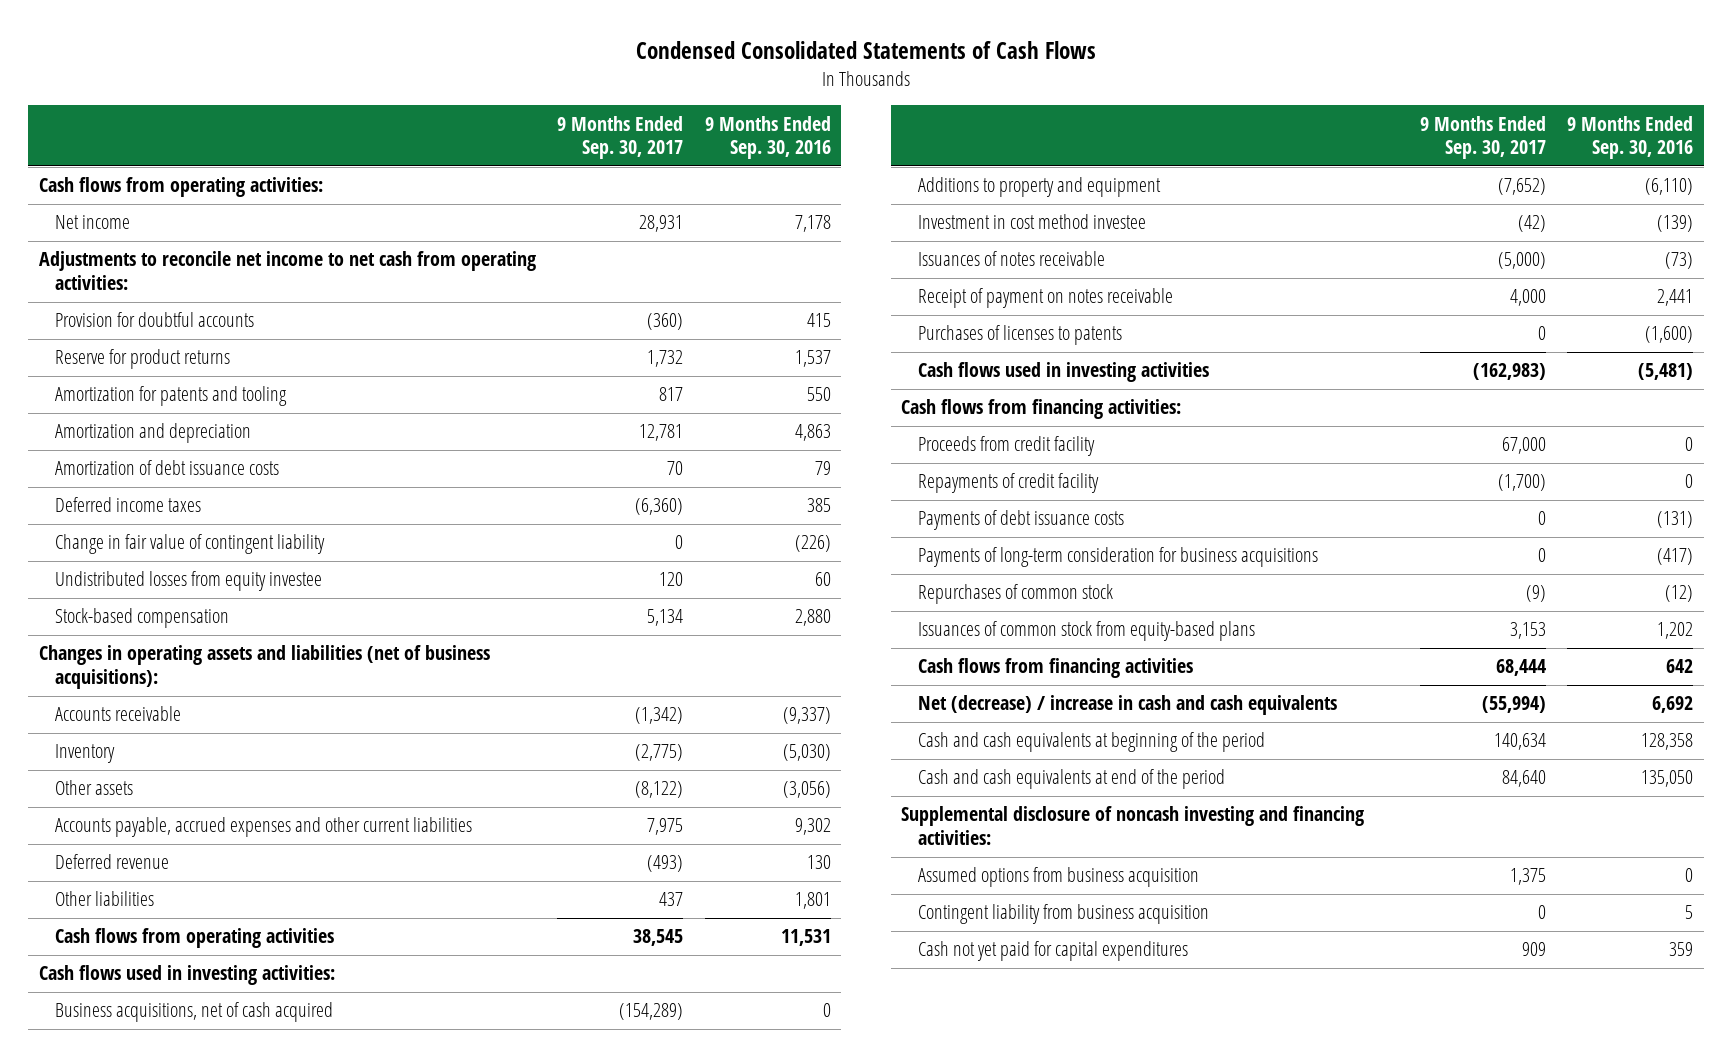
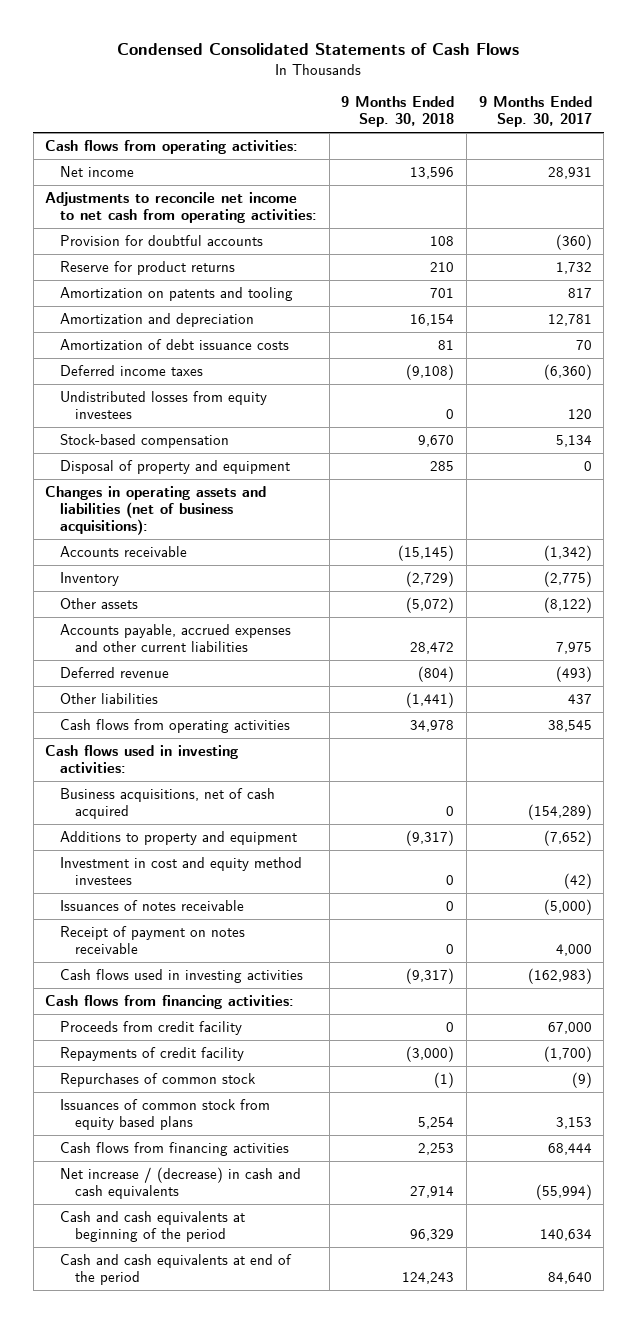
[704,115,831,160] 9 Months Ended Sep. 30, 2016 -> none
none -> [341,96,455,128] 9 Months Ended Sep. 30, 2018
[55,386,288,407] Amortization for patents and tooling -> [60,287,294,302] Amortization on patents and tooling
[55,534,326,555] Change in fair value of contingent liability -> none
[55,571,323,592] Undistributed losses from equity investee -> [60,391,268,420] Undistributed losses from equity investees
none -> [60,460,291,475] Disposal of property and equipment
[917,214,1146,230] Investment in cost method investee -> [60,857,303,886] Investment in cost and equity method investees
[917,325,1122,346] Purchases of licenses to patents -> none
[917,510,1124,531] Payments of debt issuance costs -> none
[917,547,1318,568] Payments of long-term consideration for business acquisitions -> none
[917,621,1255,642] Issuances of common stock from equity-based plans -> [60,1099,271,1131] Issuances of common stock from equity based plans
[917,695,1337,716] Net (decrease) / increase in cash and cash equivalents -> [60,1167,302,1200] Net increase / (decrease) in cash and cash equivalents
[901,806,1365,846] Supplemental disclosure of noncash investing and financing activities: -> none
[917,867,1199,888] Assumed options from business acquisition -> none
[917,904,1209,925] Contingent liability from business acquisition -> none
[917,941,1188,962] Cash not yet paid for capital expenditures -> none

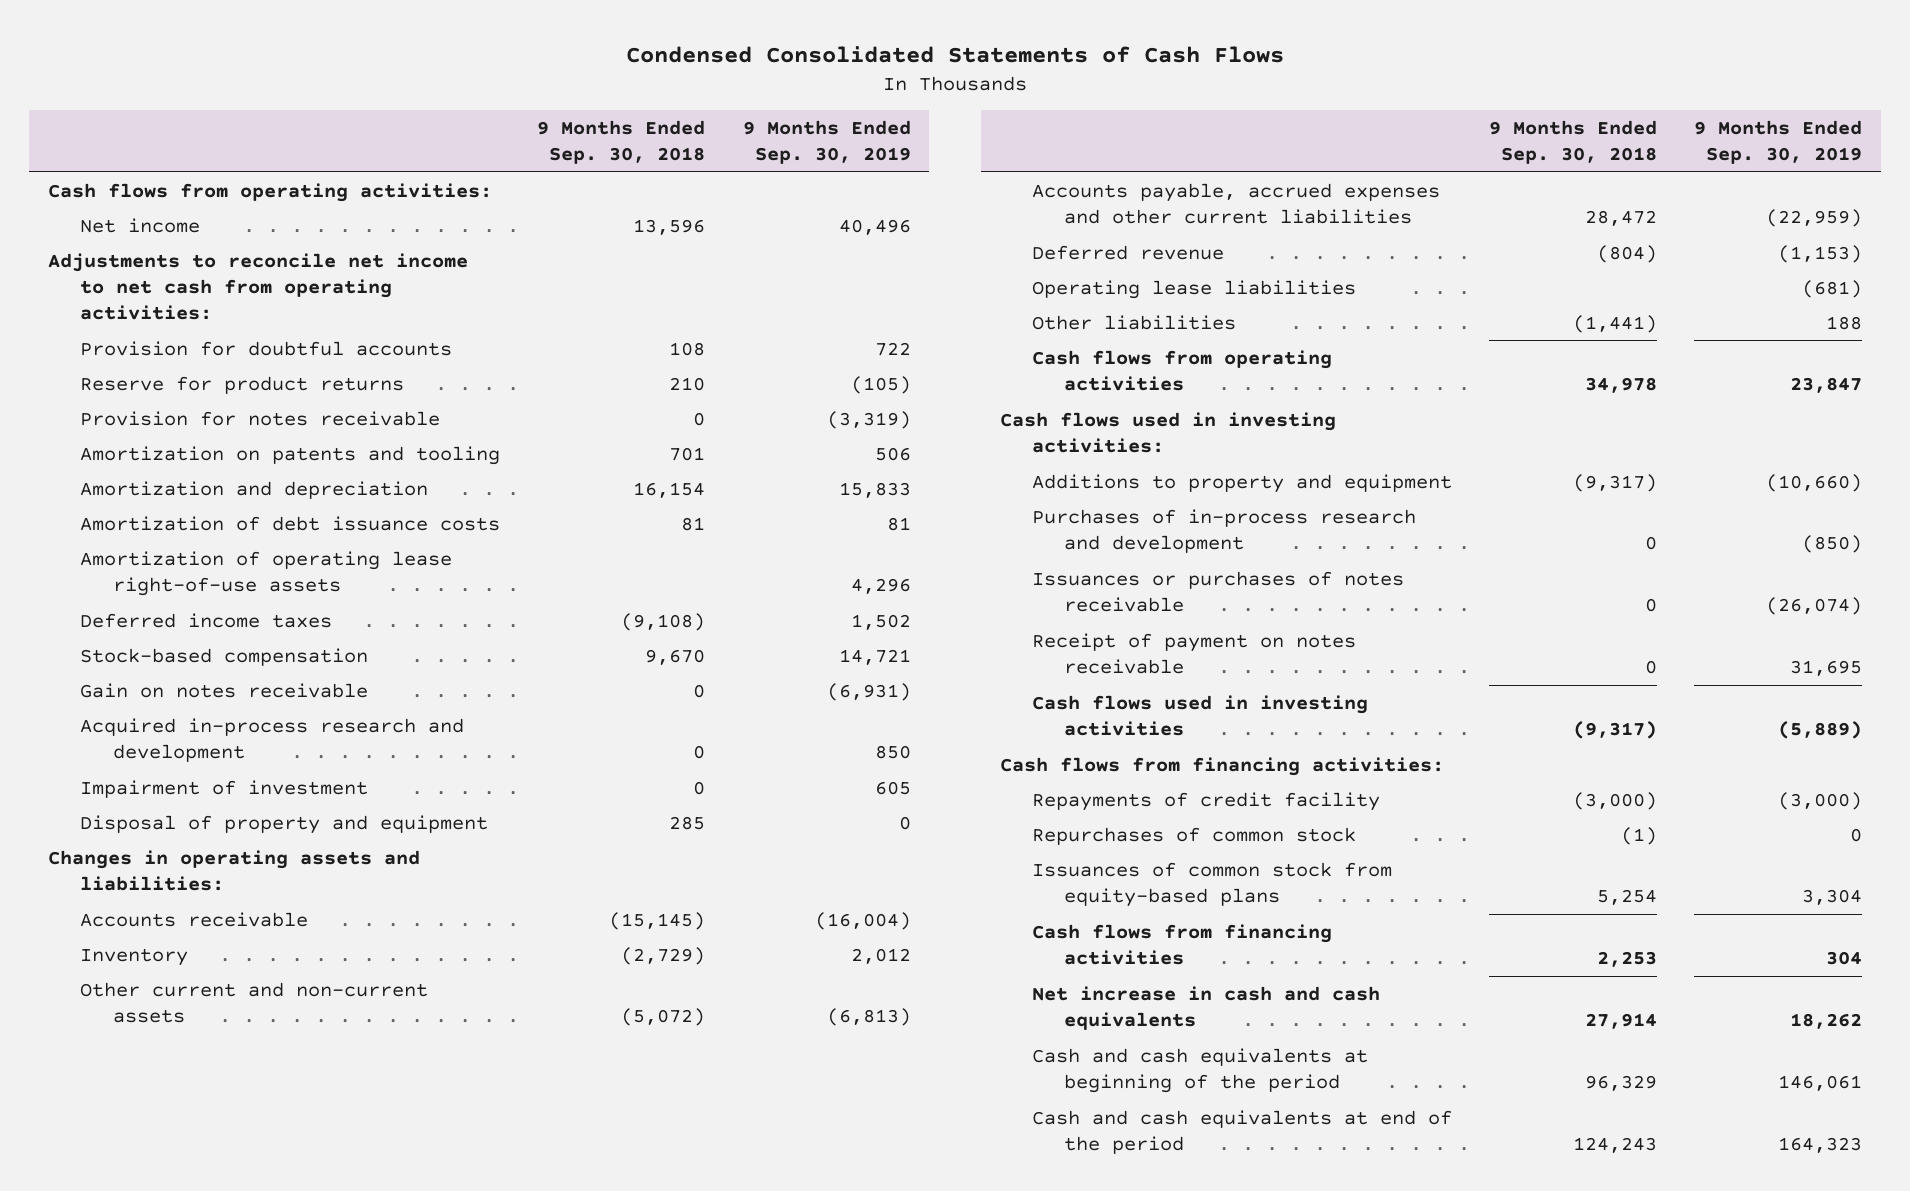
[478,96,592,128] 9 Months Ended Sep. 30, 2017 -> none
none -> [742,120,911,165] 9 Months Ended Sep. 30, 2019
none -> [80,410,441,426] Provision for notes receivable
none -> [80,550,453,597] Amortization of operating lease right-of-use assets
[60,391,268,420] Undistributed losses from equity investees -> none
none -> [80,682,369,698] Gain on notes receivable
none -> [80,717,465,763] Acquired in-process research and development
none -> [80,779,369,798] Impairment of investment
[45,486,267,536] Changes in operating assets and liabilities (net of business acquisitions): -> [48,849,421,892] Changes in operating assets and liabilities:
[60,598,139,610] Other assets -> [80,981,429,1024] Other current and non-current assets
none -> [1031,279,1356,299] Operating lease liabilities
[60,788,276,820] Business acquisitions, net of cash acquired -> none
[60,857,303,886] Investment in cost and equity method investees -> none
none -> [1031,508,1416,554] Purchases of in-process research and development
[60,900,245,912] Issuances of notes receivable -> [1031,570,1404,613] Issuances or purchases of notes receivable
[60,1021,243,1036] Proceeds from credit facility -> none
[60,1099,271,1131] Issuances of common stock from equity based plans -> [1031,861,1392,908] Issuances of common stock from equity-based plans
[60,1167,302,1200] Net increase / (decrease) in cash and cash equivalents -> [1031,985,1380,1031] Net increase in cash and cash equivalents

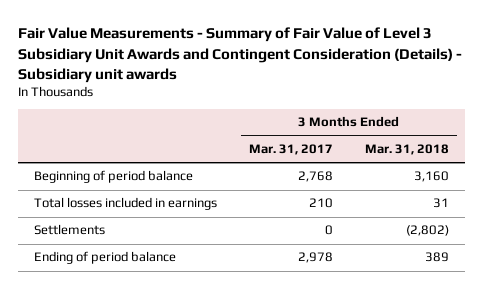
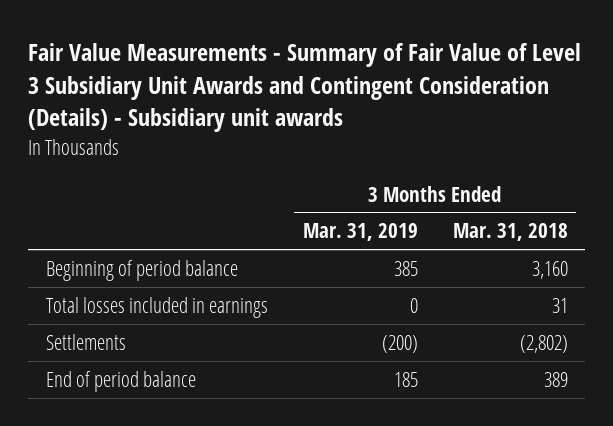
[248,144,333,156] Mar. 31, 2017 -> none
none -> [302,223,418,242] Mar. 31, 2019
[34,251,177,265] Ending of period balance -> [45,370,196,392] End of period balance

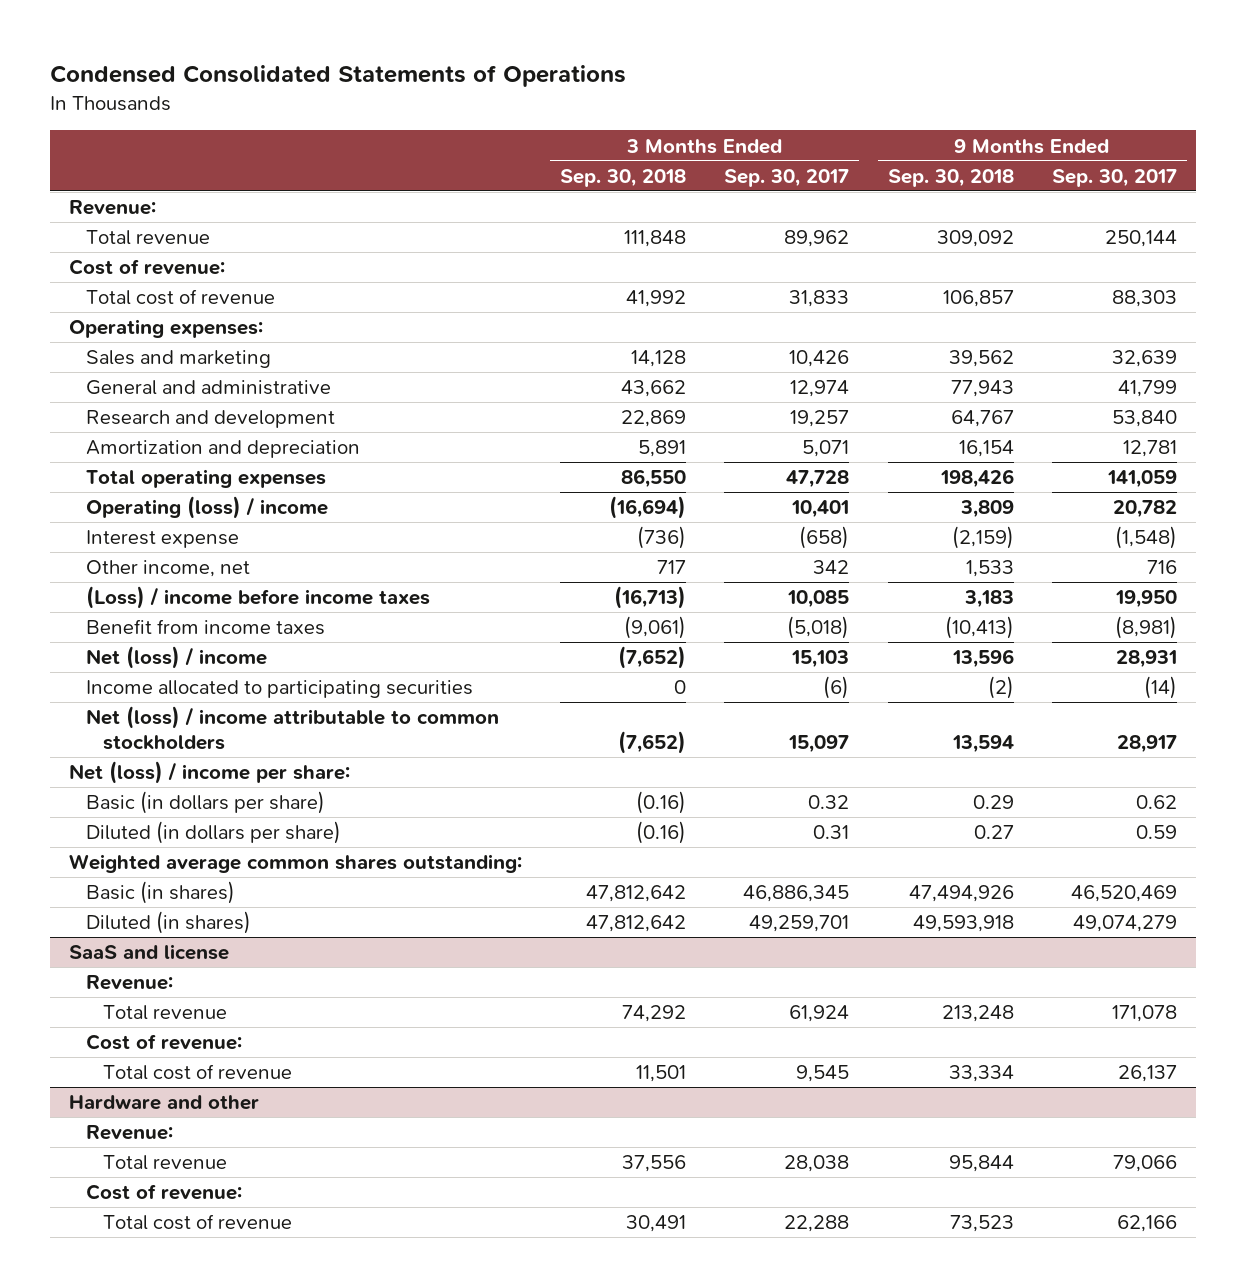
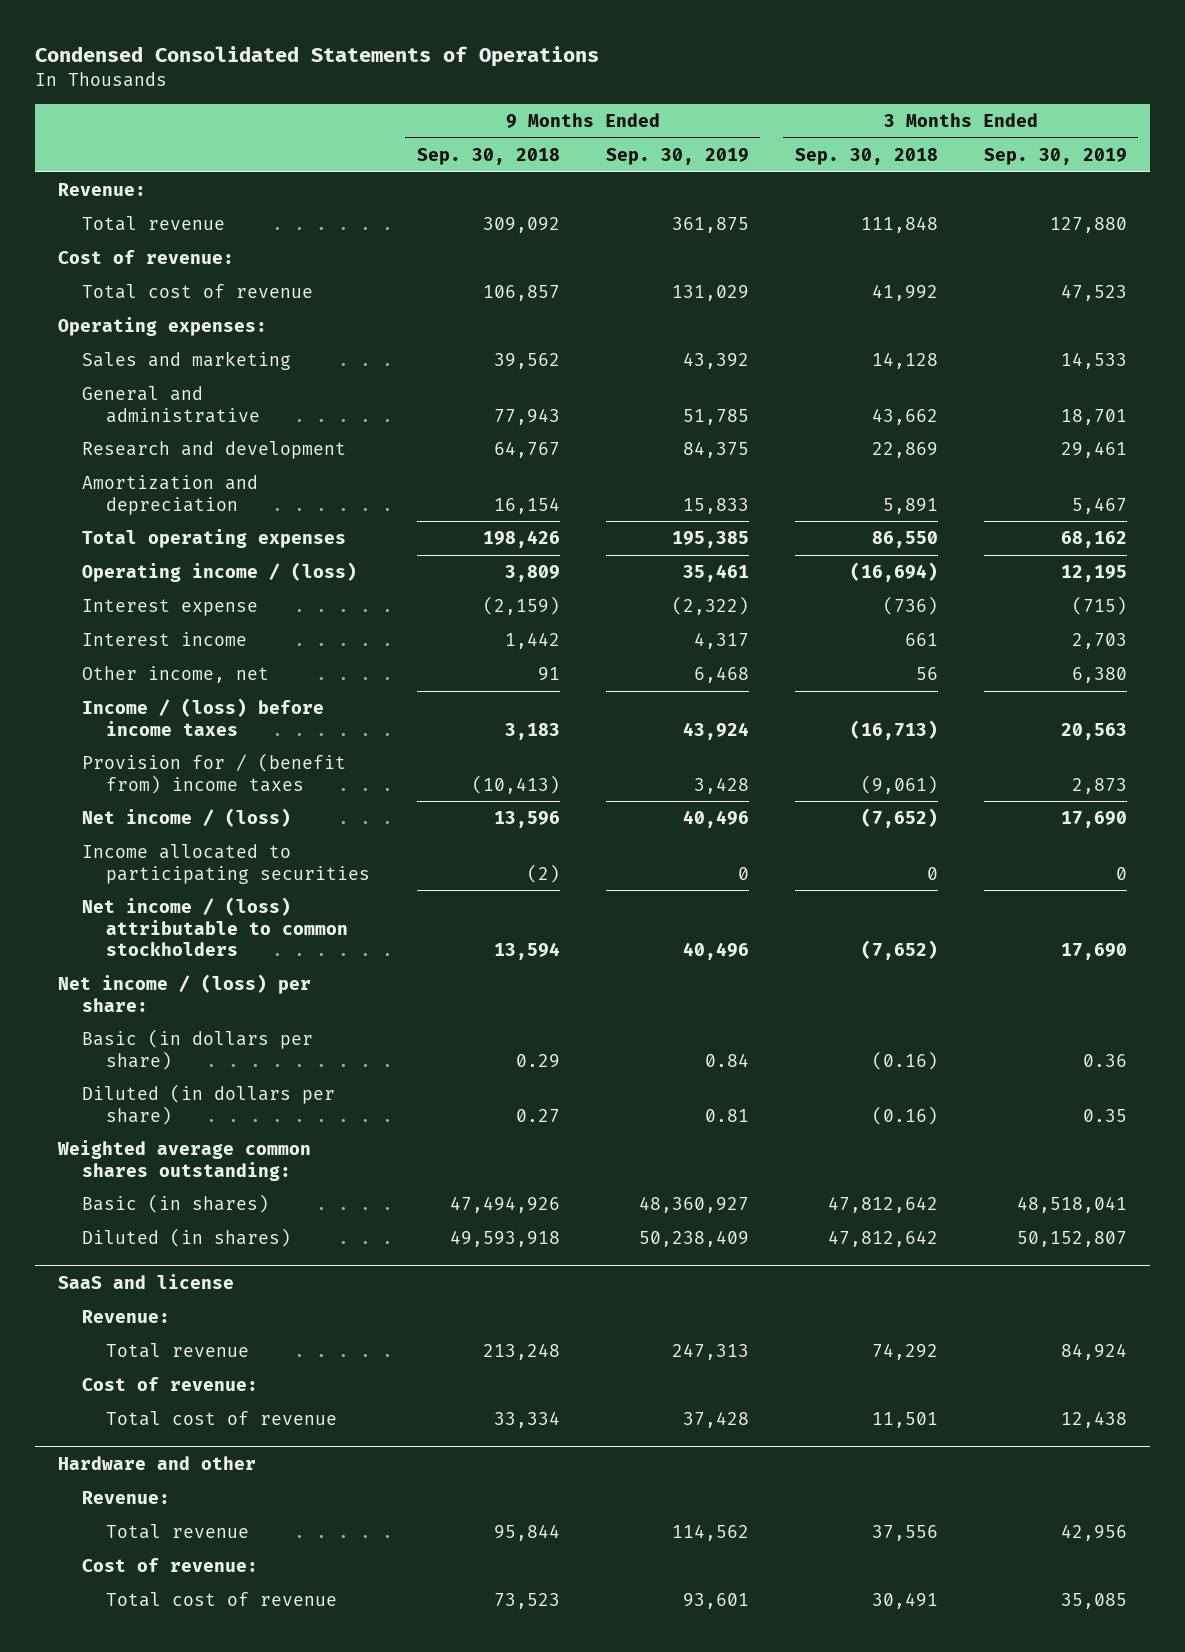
[724,168,850,187] Sep. 30, 2017 -> none
[1052,168,1178,187] Sep. 30, 2017 -> none
none -> [605,147,749,165] Sep. 30, 2019
none -> [983,147,1127,165] Sep. 30, 2019
[85,496,328,520] Operating (loss) / income -> [82,562,358,583] Operating income / (loss)
none -> [82,632,248,647] Interest income
[657,560,687,575] 717 -> [915,667,938,681] 56
[965,560,1014,578] 1,533 -> [537,667,560,682] 91
[85,586,430,610] (Loss) / income before income taxes -> [82,698,325,736] Income / (loss) before income taxes
[85,619,325,636] Benefit from income taxes -> [82,753,347,794] Provision for / (benefit from) income taxes
[85,646,267,670] Net (loss) / income -> [82,808,292,828] Net income / (loss)
[85,706,499,750] Net (loss) / income attributable to common stockholders -> [82,897,349,957] Net income / (loss) attributable to common stockholders
[68,761,350,785] Net (loss) / income per share: -> [58,974,312,1012] Net income / (loss) per share:

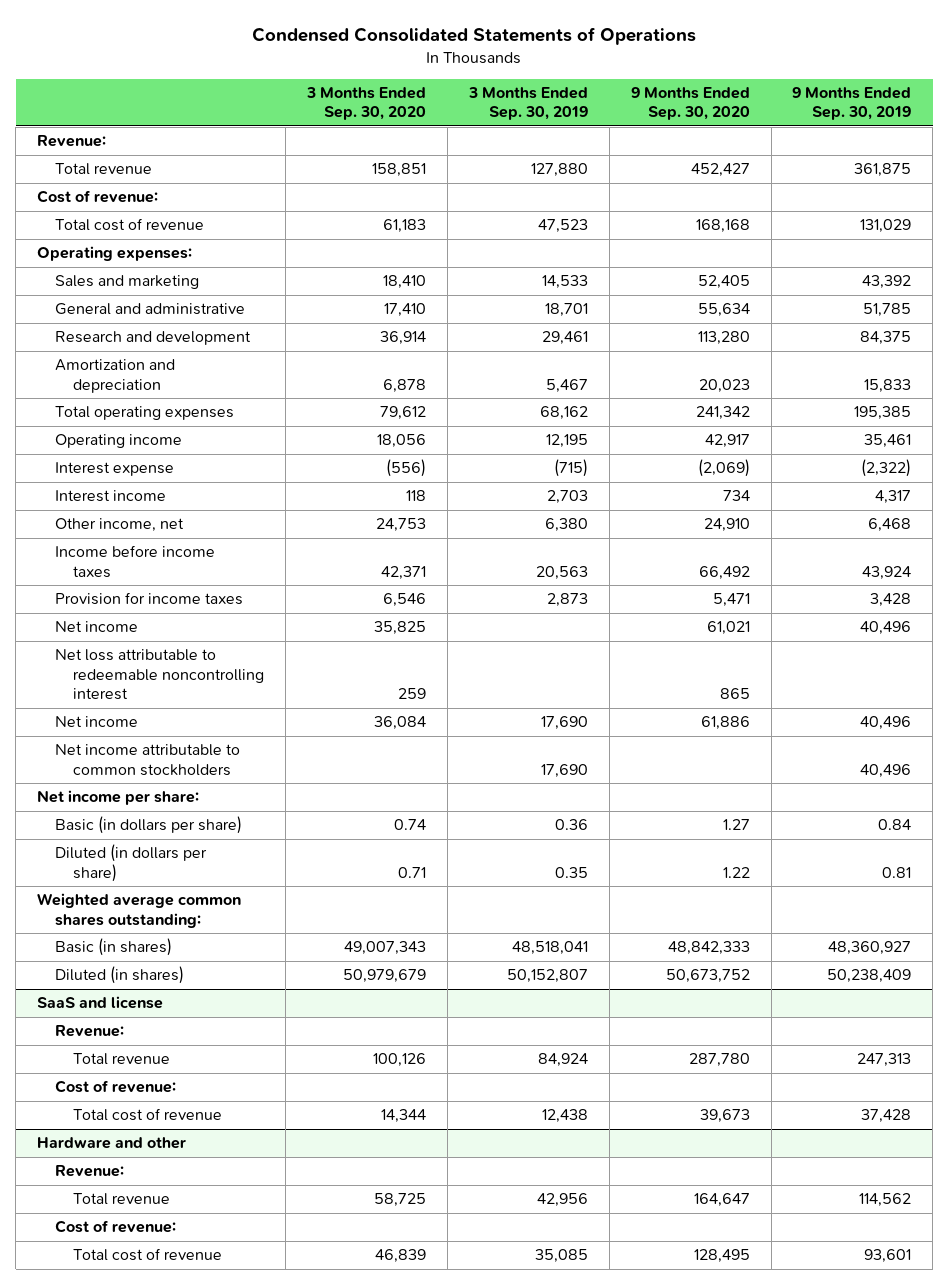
[416,147,560,165] Sep. 30, 2018 -> none
[794,147,938,165] Sep. 30, 2018 -> none
none -> [305,87,426,121] 3 Months Ended Sep. 30, 2020
none -> [630,87,750,121] 9 Months Ended Sep. 30, 2020
[82,562,358,583] Operating income / (loss) -> [55,434,183,449] Operating income
[82,844,371,884] Income allocated to participating securities -> none
[82,698,325,736] Income / (loss) before income taxes -> [55,545,216,578] Income before income taxes
[82,753,347,794] Provision for / (benefit from) income taxes -> [55,592,244,606] Provision for income taxes
none -> [55,621,139,633] Net income
none -> [55,649,265,701] Net loss attributable to redeemable noncontrolling interest
[82,808,292,828] Net income / (loss) -> [55,716,139,728] Net income
[82,897,349,957] Net income / (loss) attributable to common stockholders -> [55,744,241,776] Net income attributable to common stockholders
[58,974,312,1012] Net income / (loss) per share: -> [37,790,200,806] Net income per share:

